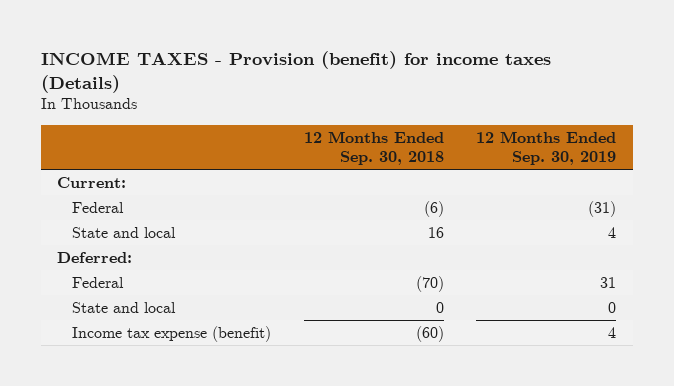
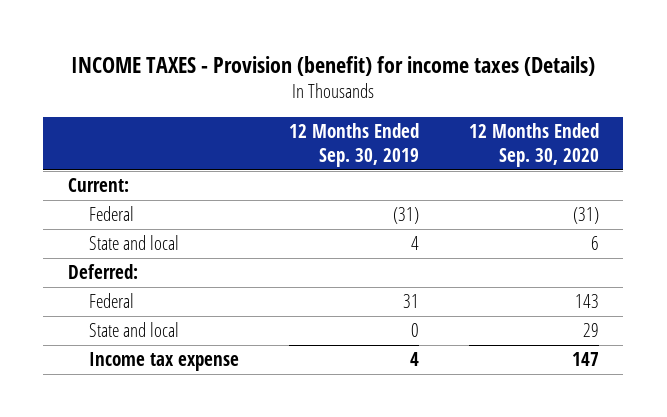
[303,130,444,165] 12 Months Ended Sep. 30, 2018 -> none
none -> [468,123,599,167] 12 Months Ended Sep. 30, 2020
[72,325,272,342] Income tax expense (benefit) -> [89,352,240,372] Income tax expense

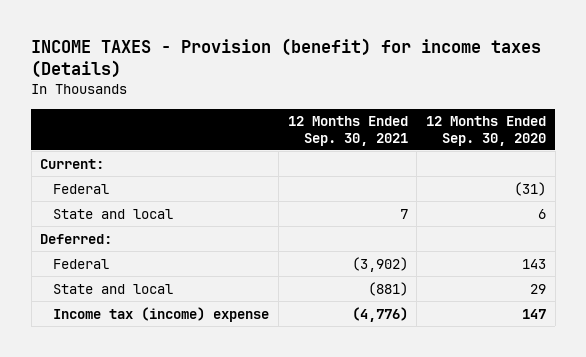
[289,123,420,167] 12 Months Ended Sep. 30, 2019 -> none
none -> [287,116,408,146] 12 Months Ended Sep. 30, 2021
[89,352,240,372] Income tax expense -> [53,306,270,322] Income tax (income) expense

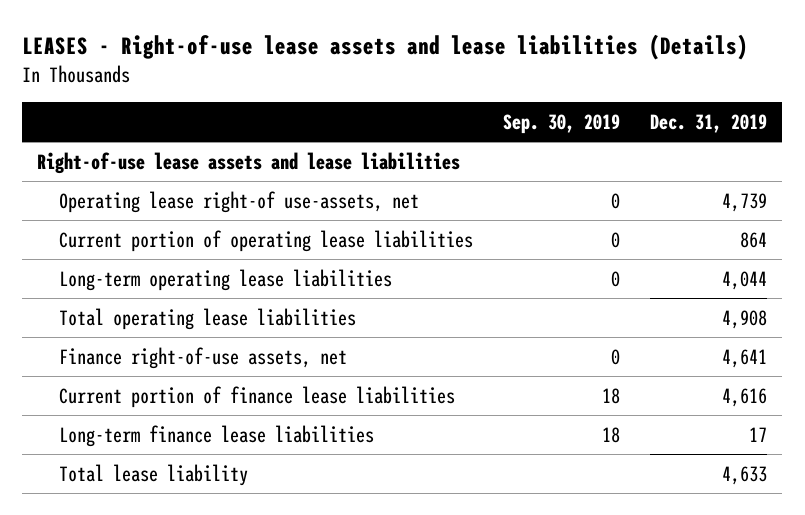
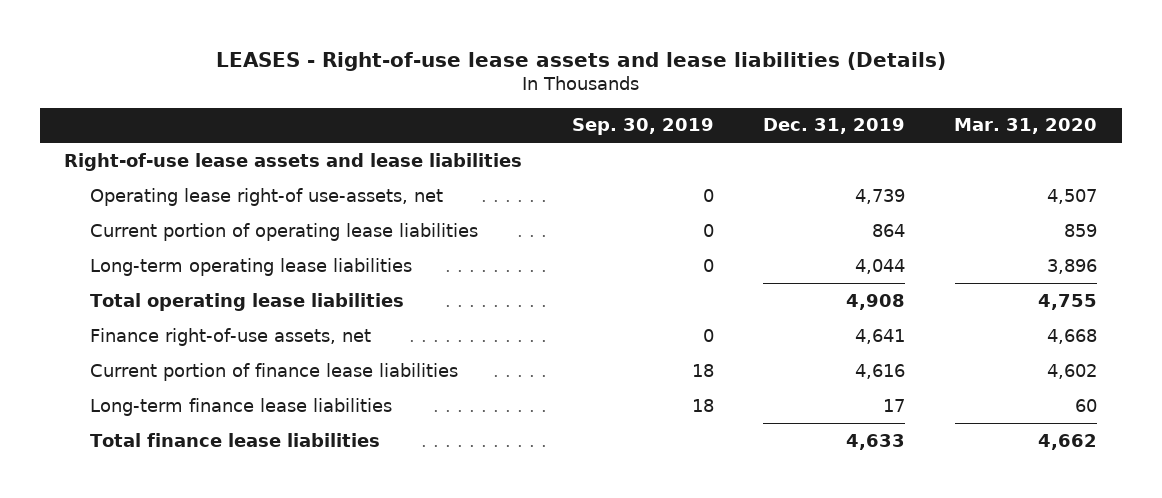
none -> [954,118,1098,135] Mar. 31, 2020
[59,463,249,486] Total lease liability -> [90,432,381,447] Total finance lease liabilities

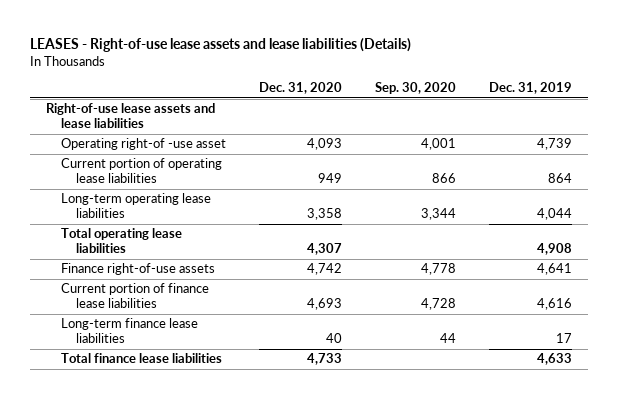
[571,118,714,136] Sep. 30, 2019 -> none
[954,118,1098,135] Mar. 31, 2020 -> none
none -> [259,82,343,95] Dec. 31, 2020
none -> [374,82,456,95] Sep. 30, 2020
[90,187,444,206] Operating lease right-of use-assets, net -> [61,138,227,151] Operating right-of -use asset
[90,327,372,346] Finance right-of-use assets, net -> [61,263,216,276] Finance right-of-use assets

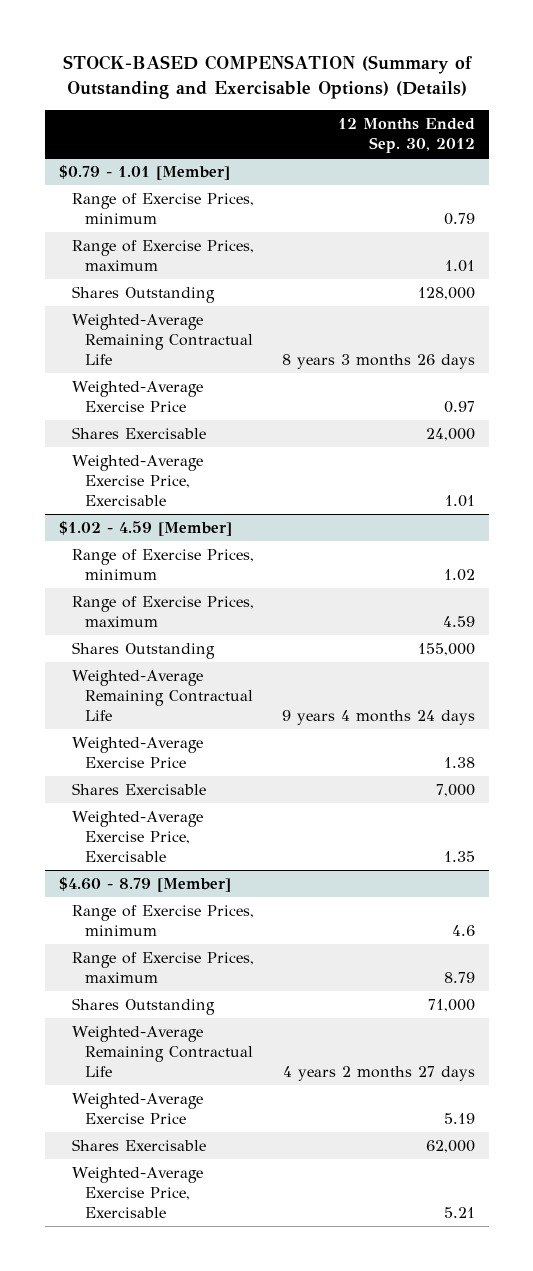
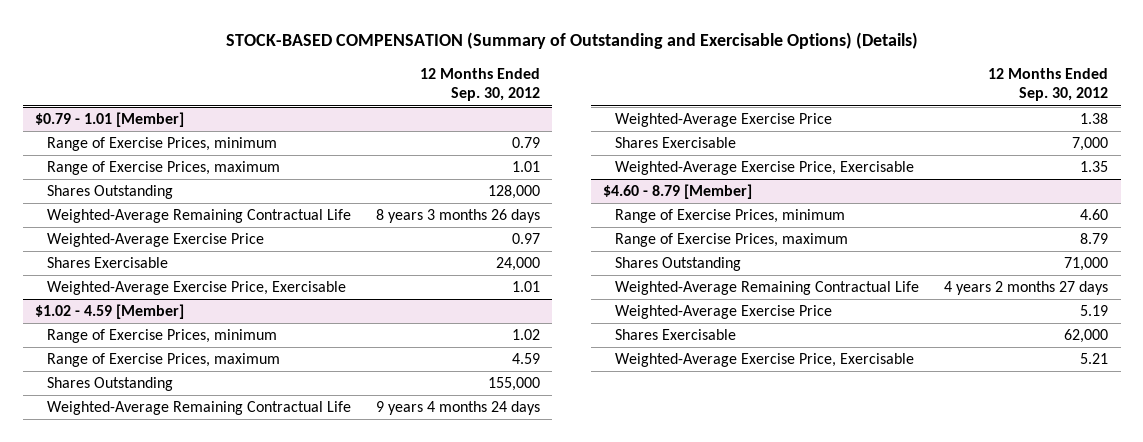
[451,925,475,937] 4.6 -> [1080,209,1109,221] 4.60

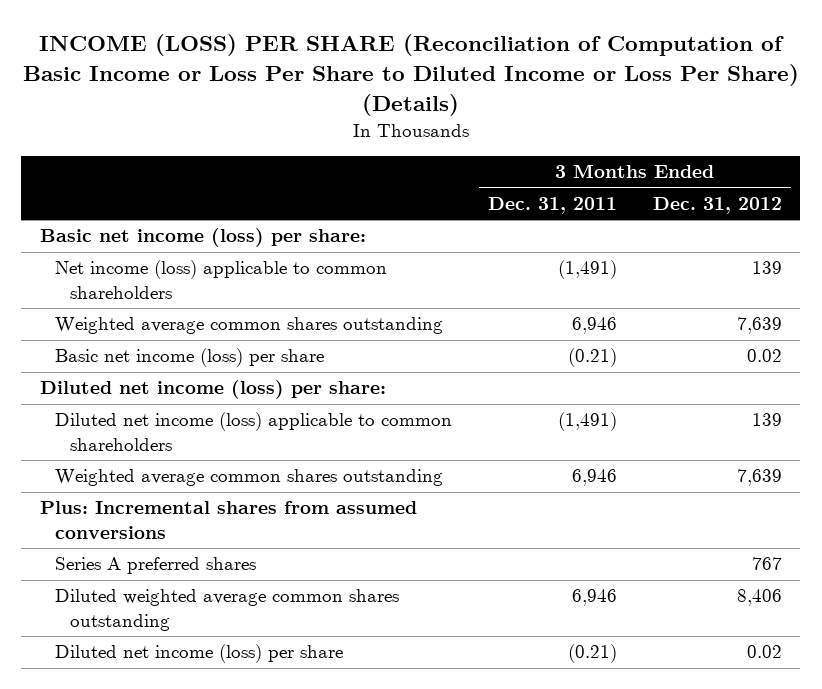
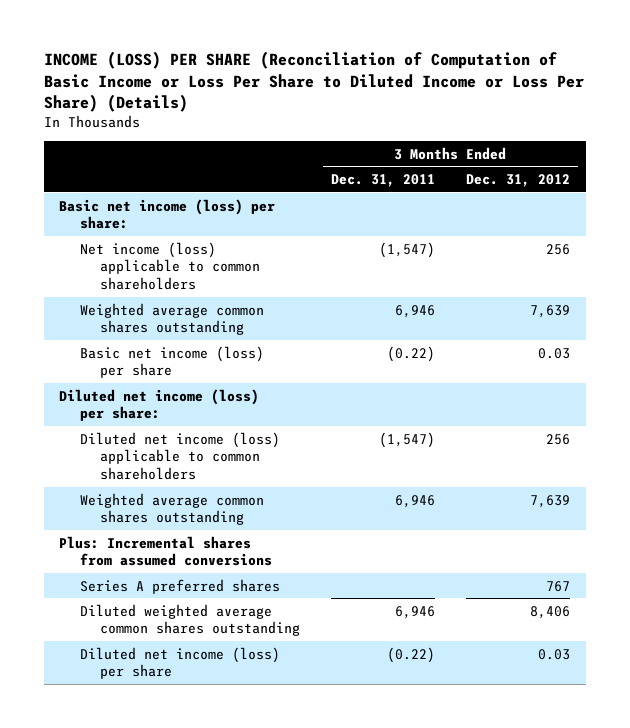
[557,260,617,280] (1,491) -> [378,241,435,258] (1,547)
[752,261,783,275] 139 -> [546,243,571,255] 256
[567,348,617,368] (0.21) -> [386,345,435,362] (0.22)
[747,349,783,363] 0.02 -> [538,347,571,359] 0.03
[557,412,617,432] (1,491) -> [378,431,435,448] (1,547)
[752,413,783,427] 139 -> [546,433,571,445] 256
[567,644,617,664] (0.21) -> [386,646,435,663] (0.22)
[747,645,783,659] 0.02 -> [538,648,571,660] 0.03

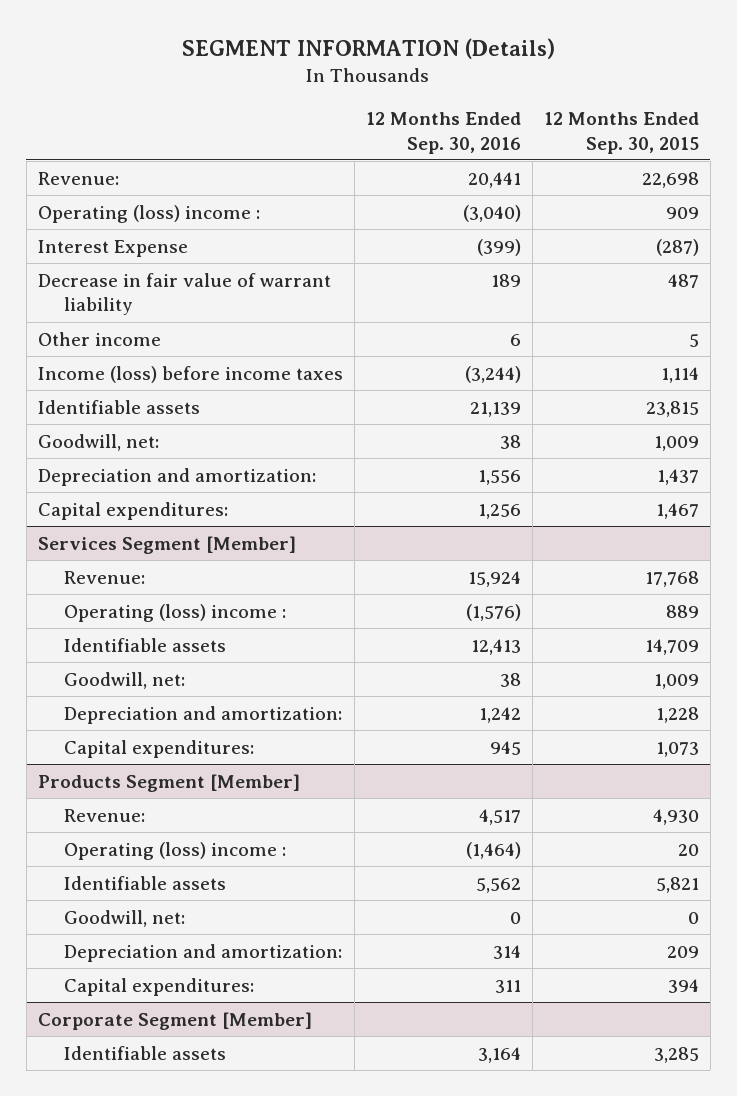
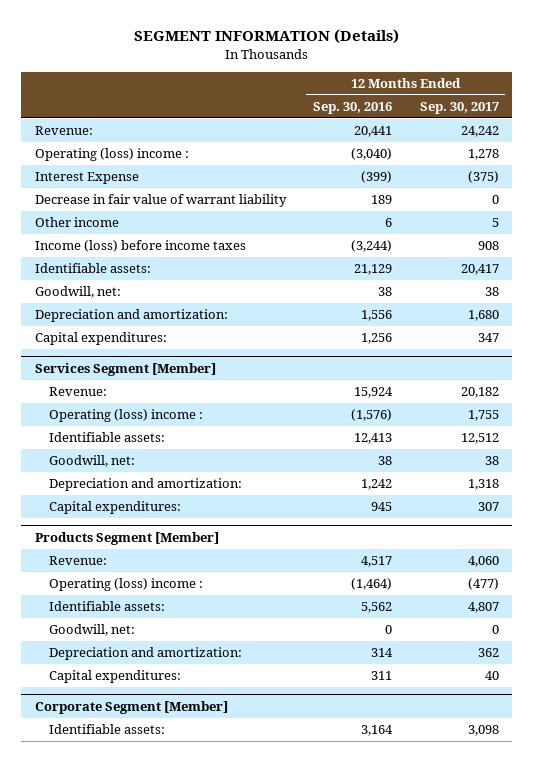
[543,111,699,154] 12 Months Ended Sep. 30, 2015 -> none
none -> [419,102,499,115] Sep. 30, 2017
[37,399,200,414] Identifiable assets -> [34,263,151,274] Identifiable assets:
[469,401,521,417] 21,139 -> [354,264,393,276] 21,129
[63,637,226,652] Identifiable assets -> [48,432,165,443] Identifiable assets:
[63,875,226,890] Identifiable assets -> [48,601,165,612] Identifiable assets:
[63,1045,226,1060] Identifiable assets -> [48,724,165,735] Identifiable assets:

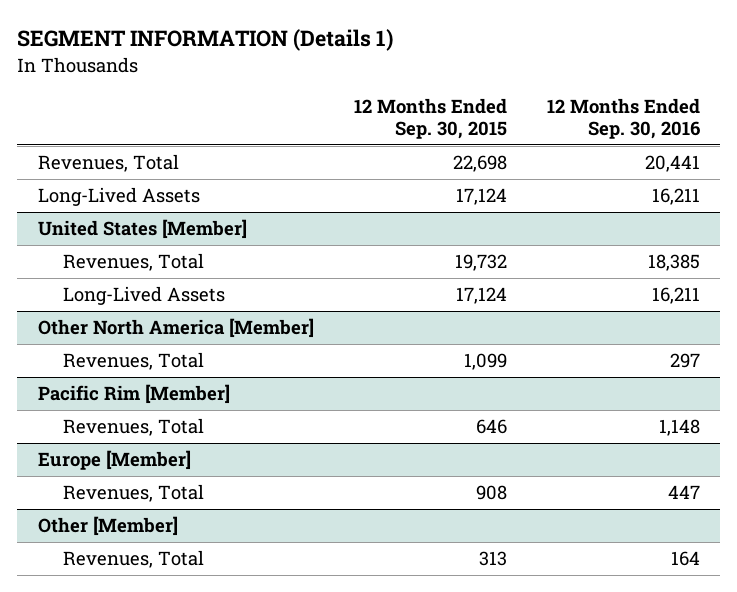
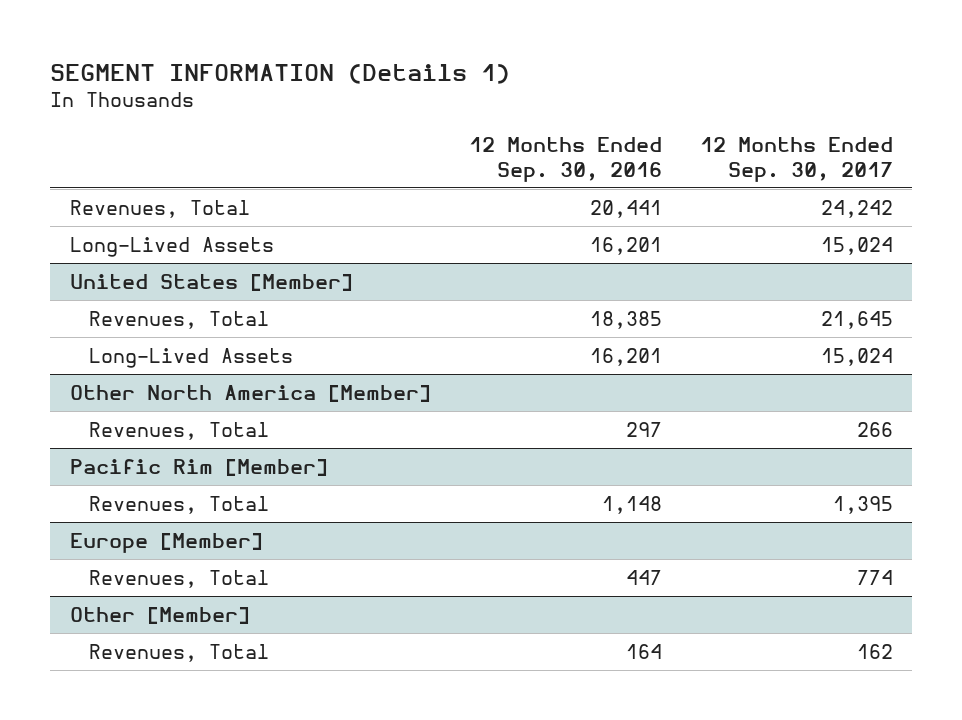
[353,98,507,139] 12 Months Ended Sep. 30, 2015 -> none
none -> [699,137,893,182] 12 Months Ended Sep. 30, 2017
[651,188,700,206] 16,211 -> [589,236,662,255] 16,201
[651,287,700,305] 16,211 -> [589,347,662,366] 16,201

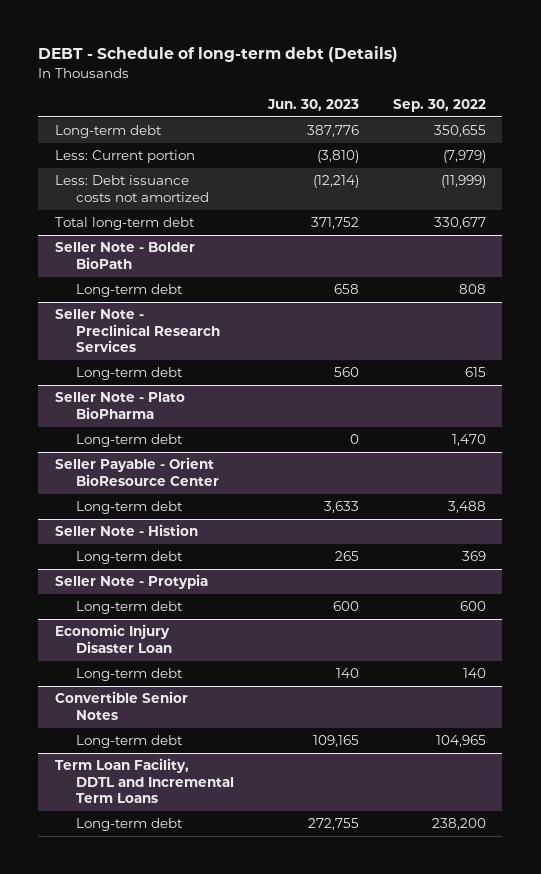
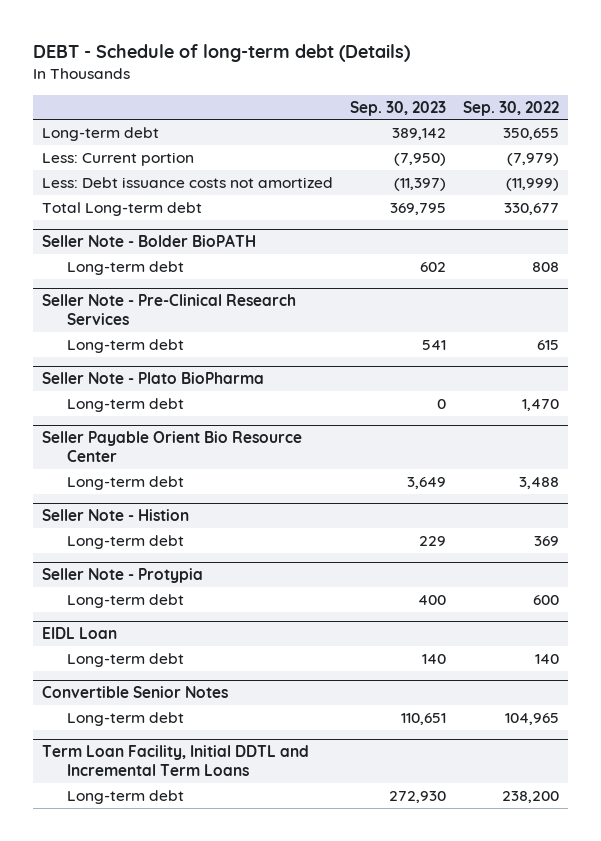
[267,98,360,111] Jun. 30, 2023 -> none
none -> [349,100,446,116] Sep. 30, 2023
[55,217,196,231] Total long-term debt -> [41,202,202,217] Total Long-term debt
[55,242,196,269] Seller Note - Bolder BioPath -> [41,234,256,248] Seller Note - Bolder BioPATH
[55,309,221,352] Seller Note - Preclinical Research Services -> [41,294,296,325] Seller Note - Pre-Clinical Research Services
[55,457,220,486] Seller Payable - Orient BioResource Center -> [41,431,302,462] Seller Payable Orient Bio Resource Center
[55,624,173,653] Economic Injury Disaster Loan -> [41,627,117,640] EIDL Loan
[55,758,235,803] Term Loan Facility, DDTL and Incremental Term Loans -> [41,745,309,776] Term Loan Facility, Initial DDTL and Incremental Term Loans

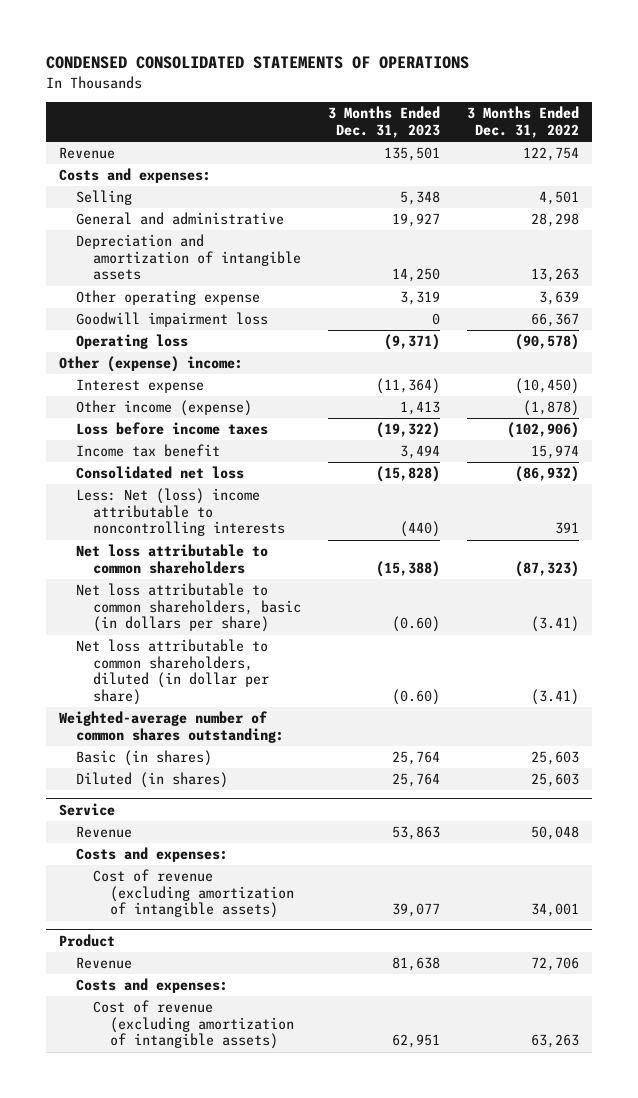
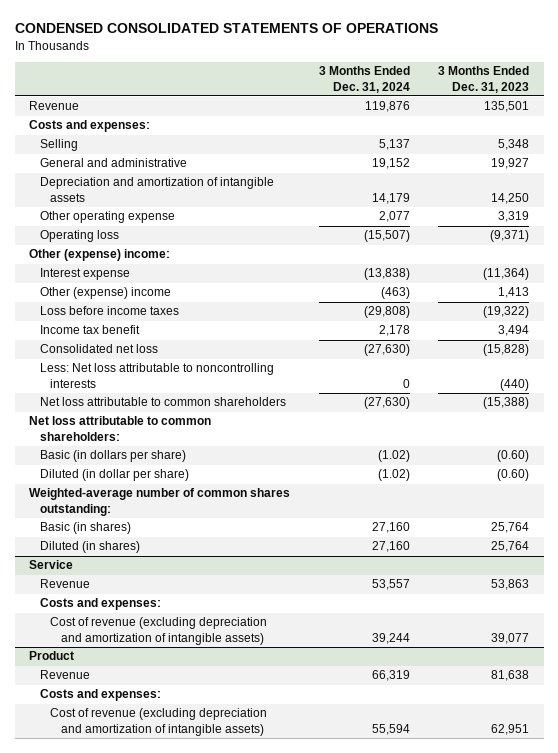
[466,106,579,139] 3 Months Ended Dec. 31, 2022 -> none
none -> [318,66,410,93] 3 Months Ended Dec. 31, 2024
[76,312,269,328] Goodwill impairment loss -> none
[76,400,253,417] Other income (expense) -> [39,287,171,300] Other (expense) income
[76,488,286,537] Less: Net (loss) income attributable to noncontrolling interests -> [39,363,274,388] Less: Net loss attributable to noncontrolling interests
none -> [28,416,211,441] Net loss attributable to common shareholders:
[76,583,302,633] Net loss attributable to common shareholders, basic (in dollars per share) -> [39,450,186,463] Basic (in dollars per share)
[76,639,270,706] Net loss attributable to common shareholders, diluted (in dollar per share) -> [39,469,189,482] Diluted (in dollar per share)
[93,869,295,919] Cost of revenue (excluding amortization of intangible assets) -> [50,617,268,645] Cost of revenue (excluding depreciation and amortization of intangible assets)
[93,1000,295,1050] Cost of revenue (excluding amortization of intangible assets) -> [50,708,268,736] Cost of revenue (excluding depreciation and amortization of intangible assets)

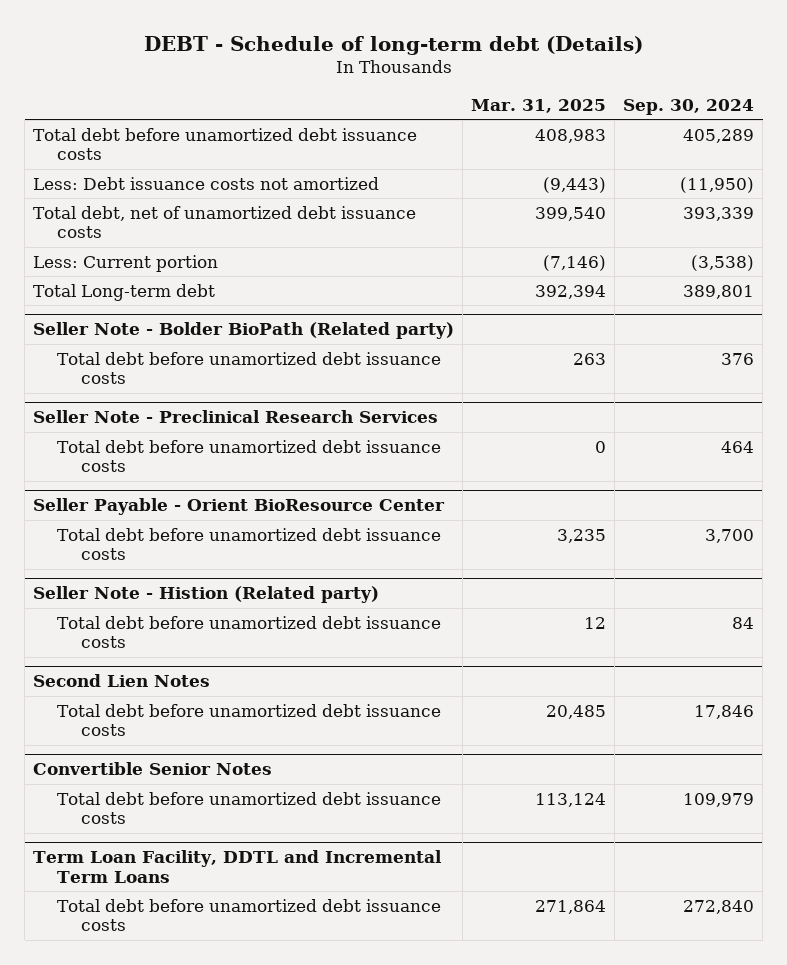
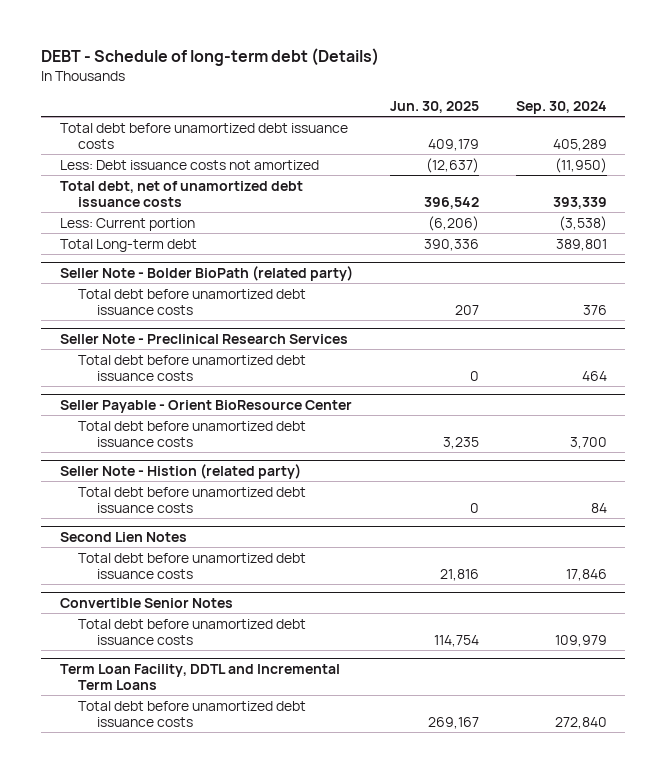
[471,98,607,113] Mar. 31, 2025 -> none
none -> [389,100,479,113] Jun. 30, 2025
[33,322,455,340] Seller Note - Bolder BioPath (Related party) -> [59,265,353,281] Seller Note - Bolder BioPath (related party)
[33,586,380,604] Seller Note - Histion (Related party) -> [59,463,301,479] Seller Note - Histion (related party)

